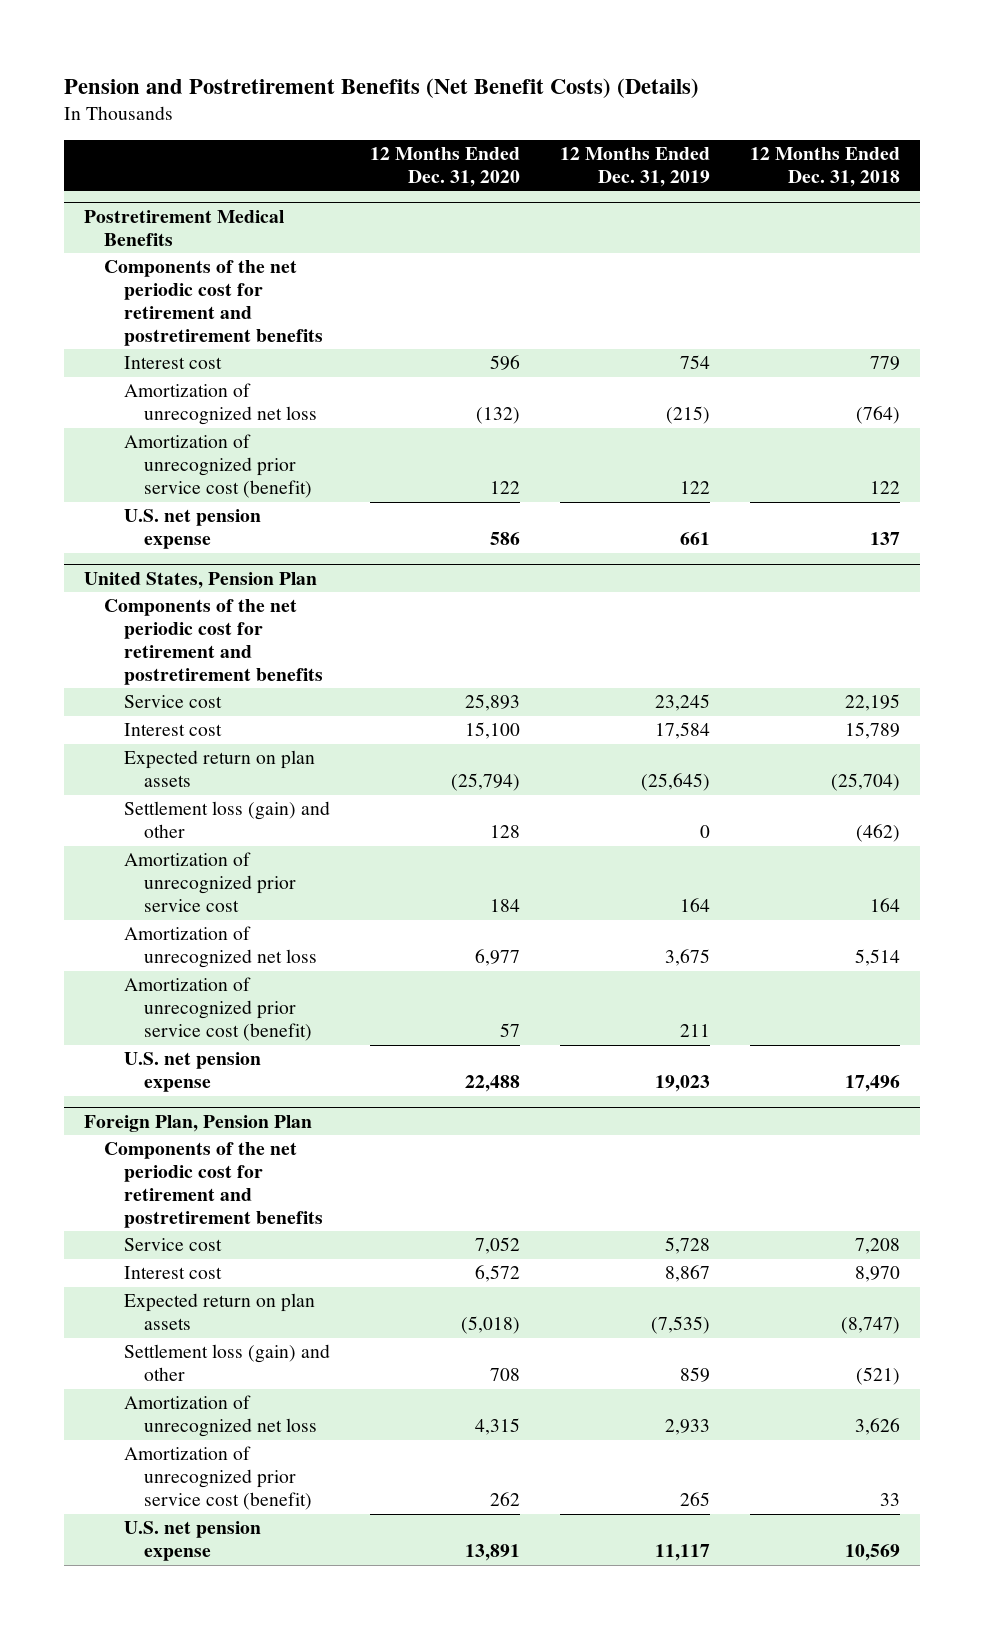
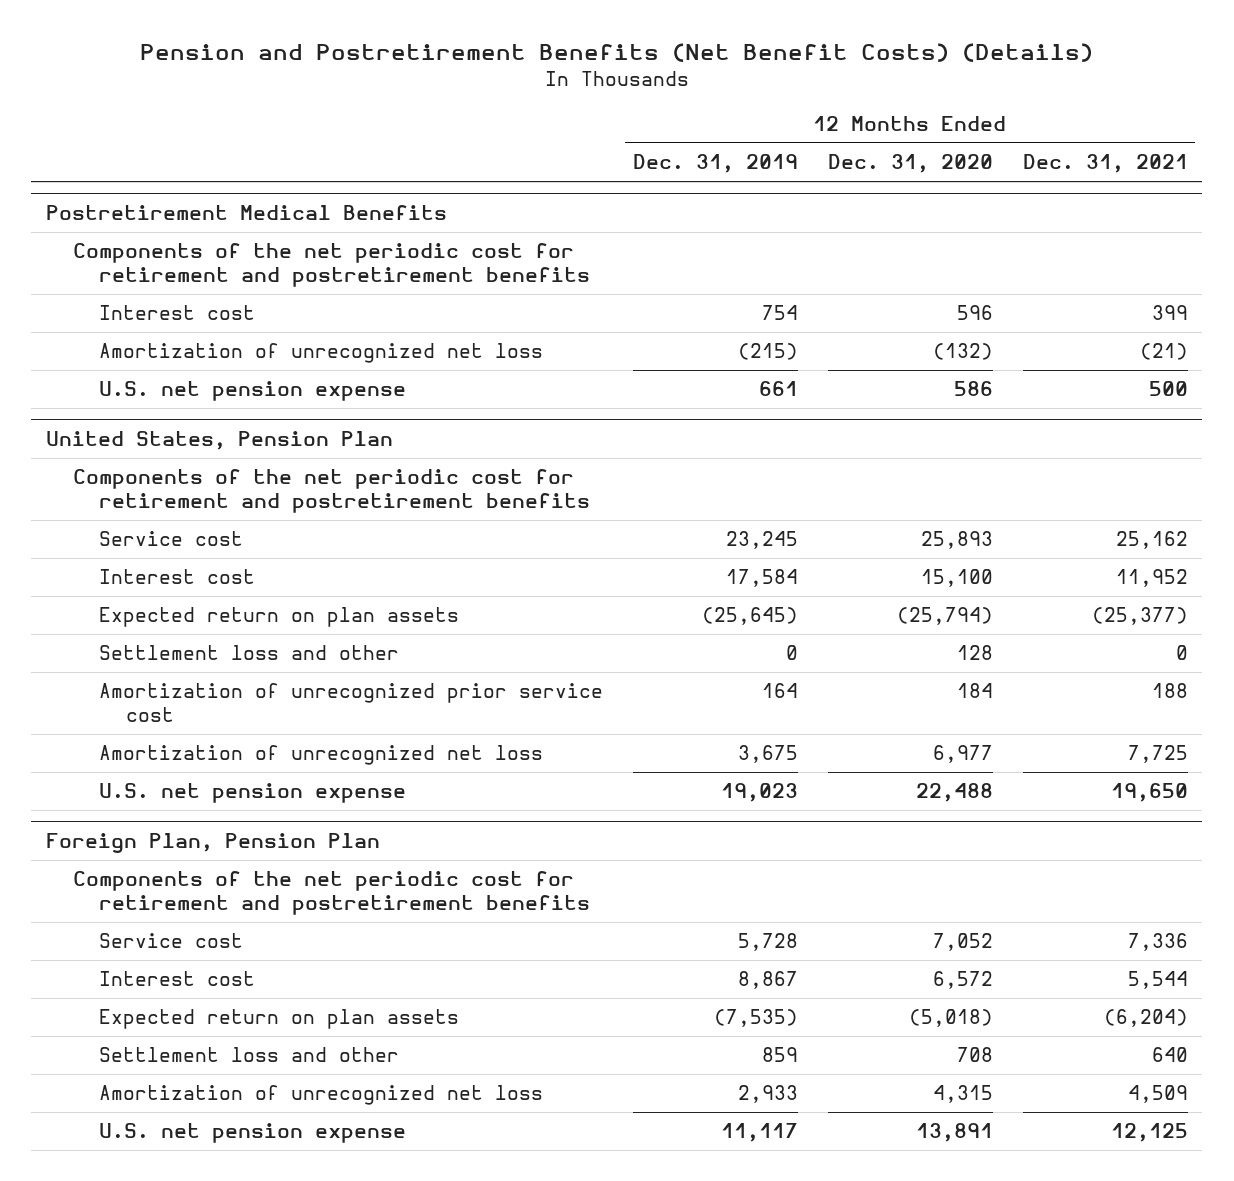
[749,147,900,188] 12 Months Ended Dec. 31, 2018 -> none
none -> [1022,154,1188,174] Dec. 31, 2021
[123,434,312,499] Amortization of unrecognized prior service cost (benefit) -> none
[123,801,330,839] Settlement loss (gain) and other -> [99,645,400,661] Settlement loss and other
[123,977,312,1042] Amortization of unrecognized prior service cost (benefit) -> none
[123,1344,330,1382] Settlement loss (gain) and other -> [99,1047,400,1063] Settlement loss and other
[123,1446,312,1511] Amortization of unrecognized prior service cost (benefit) -> none

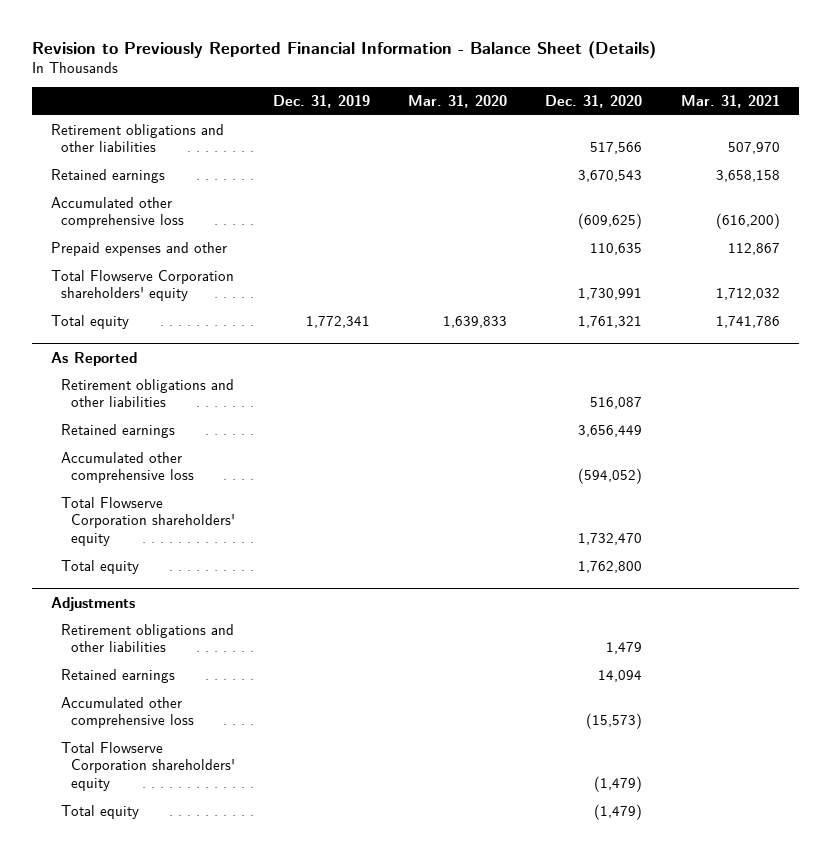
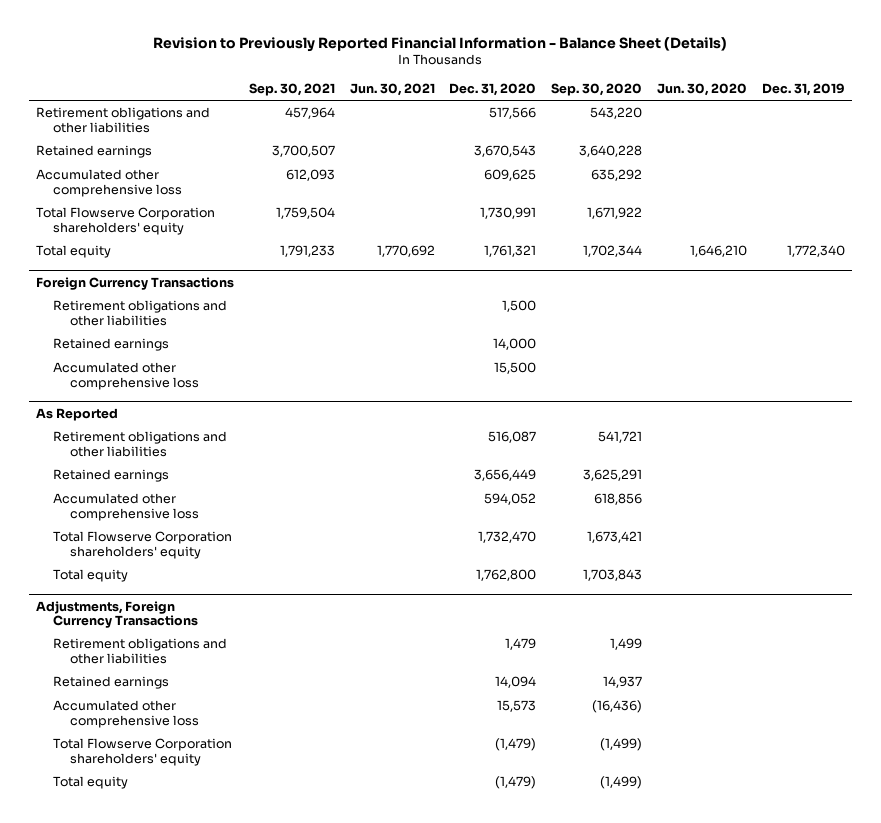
[408,95,508,109] Mar. 31, 2020 -> none
[680,95,780,109] Mar. 31, 2021 -> none
none -> [248,82,335,96] Sep. 30, 2021
none -> [349,82,435,96] Jun. 30, 2021
none -> [551,82,643,96] Sep. 30, 2020
none -> [656,82,747,96] Jun. 30, 2020
[50,241,227,256] Prepaid expenses and other -> none
[578,213,643,230] (609,625) -> [484,169,537,182] 609,625
[306,315,371,328] 1,772,341 -> [786,245,845,258] 1,772,340
none -> [35,276,234,290] Foreign Currency Transactions
none -> [52,300,227,326] Retirement obligations and other liabilities
none -> [52,338,169,352] Retained earnings
none -> [52,362,199,390] Accumulated other comprehensive loss
[578,468,643,485] (594,052) -> [484,493,537,506] 594,052
[50,596,135,611] Adjustments -> none
none -> [35,600,198,629] Adjustments, Foreign Currency Transactions
[586,713,643,730] (15,573) -> [497,700,537,713] 15,573

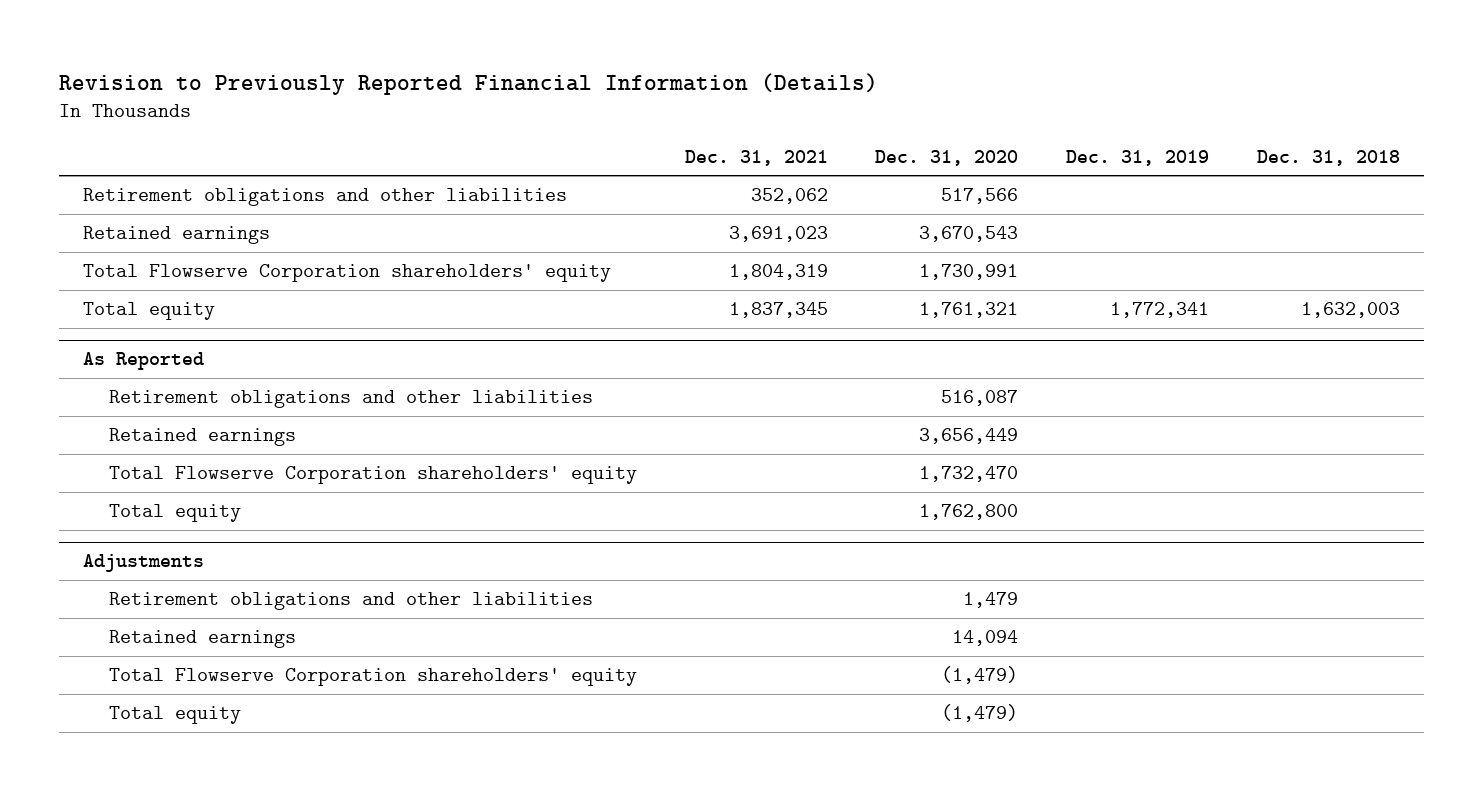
[153,36,728,52] Revision to Previously Reported Financial Information - Balance Sheet (Details) -> [58,73,878,96] Revision to Previously Reported Financial Information (Details)
[248,82,335,96] Sep. 30, 2021 -> none
[349,82,435,96] Jun. 30, 2021 -> none
[551,82,643,96] Sep. 30, 2020 -> none
[656,82,747,96] Jun. 30, 2020 -> none
none -> [684,149,828,166] Dec. 31, 2021
none -> [1257,149,1401,166] Dec. 31, 2018
[35,169,182,197] Accumulated other comprehensive loss -> none
[35,276,234,290] Foreign Currency Transactions -> none
[52,300,227,326] Retirement obligations and other liabilities -> none
[52,338,169,352] Retained earnings -> none
[52,362,199,390] Accumulated other comprehensive loss -> none
[786,245,845,258] 1,772,340 -> [1110,301,1210,318] 1,772,341
[52,493,199,521] Accumulated other comprehensive loss -> none
[35,600,198,629] Adjustments, Foreign Currency Transactions -> none
none -> [82,554,204,573] Adjustments
[52,700,199,728] Accumulated other comprehensive loss -> none

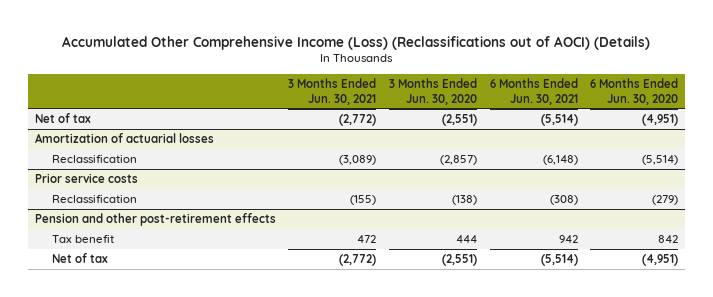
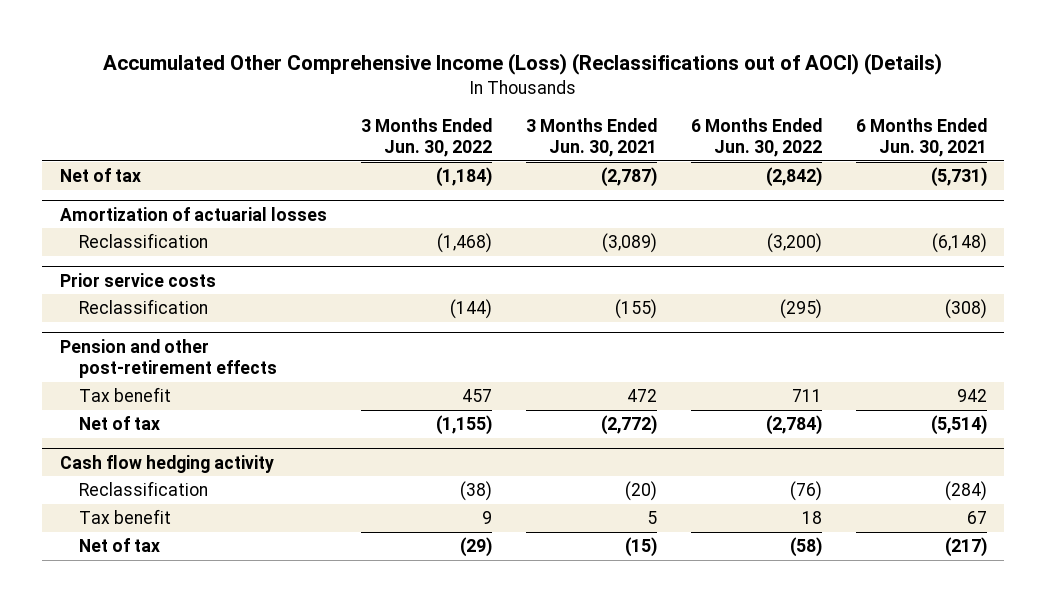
[388,78,477,105] 3 Months Ended Jun. 30, 2020 -> none
[590,78,679,105] 6 Months Ended Jun. 30, 2020 -> none
none -> [360,117,492,157] 3 Months Ended Jun. 30, 2022
none -> [691,117,823,157] 6 Months Ended Jun. 30, 2022
[339,113,377,126] (2,772) -> [600,167,657,188] (2,787)
[540,113,578,126] (5,514) -> [931,167,988,188] (5,731)
none -> [59,454,274,473] Cash flow hedging activity
none -> [78,481,208,497] Reclassification
none -> [78,509,171,525] Tax benefit
none -> [78,538,160,553] Net of tax

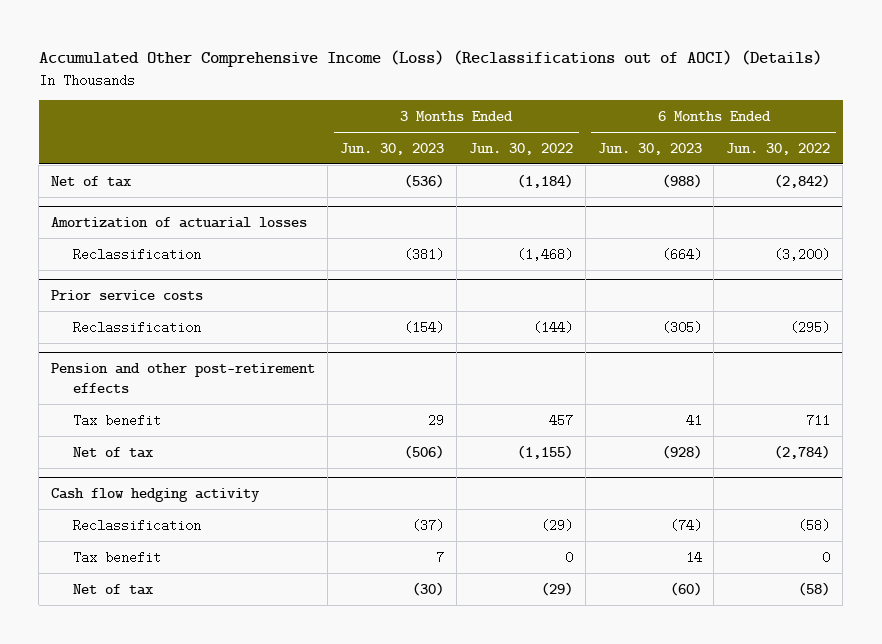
[525,117,657,157] 3 Months Ended Jun. 30, 2021 -> none
[856,117,988,157] 6 Months Ended Jun. 30, 2021 -> none
none -> [340,142,445,155] Jun. 30, 2023
none -> [597,142,702,155] Jun. 30, 2023
[459,481,492,502] (38) -> [540,518,573,532] (29)
[790,481,823,502] (76) -> [798,518,831,532] (58)
[481,511,492,525] 9 -> [564,550,573,564] 0
[802,511,823,525] 18 -> [822,550,831,564] 0

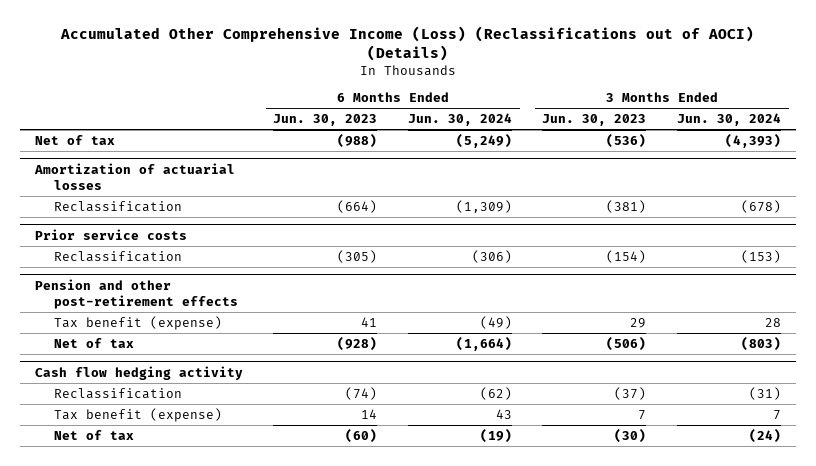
[468,142,573,155] Jun. 30, 2022 -> none
[726,142,831,155] Jun. 30, 2022 -> none
none -> [407,113,512,127] Jun. 30, 2024
none -> [676,113,781,127] Jun. 30, 2024
[72,413,161,427] Tax benefit -> [54,315,223,330] Tax benefit (expense)
[72,550,161,564] Tax benefit -> [54,407,223,422] Tax benefit (expense)

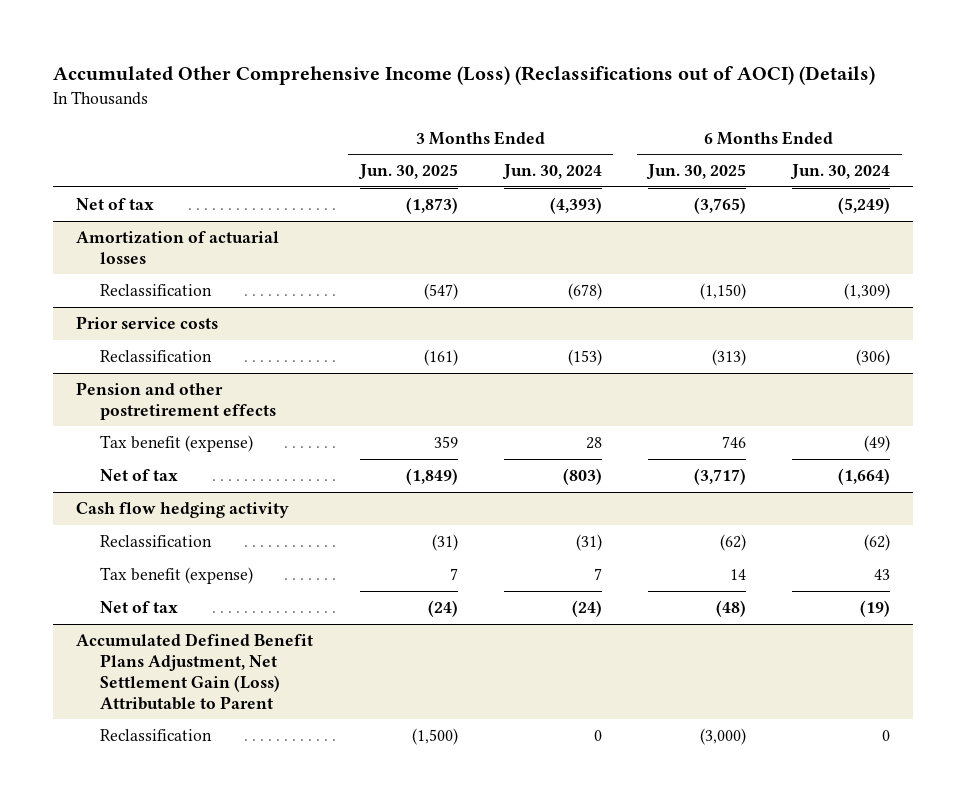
[273,114,378,127] Jun. 30, 2023 -> none
[542,114,647,127] Jun. 30, 2023 -> none
none -> [357,164,458,181] Jun. 30, 2025
none -> [646,164,747,181] Jun. 30, 2025
[34,278,239,309] Pension and other post-retirement effects -> [76,381,277,420] Pension and other postretirement effects
none -> [76,632,314,710] Accumulated Defined Benefit Plans Adjustment, Net Settlement Gain (Loss) Attributable to Parent
none -> [100,728,213,741] Reclassification

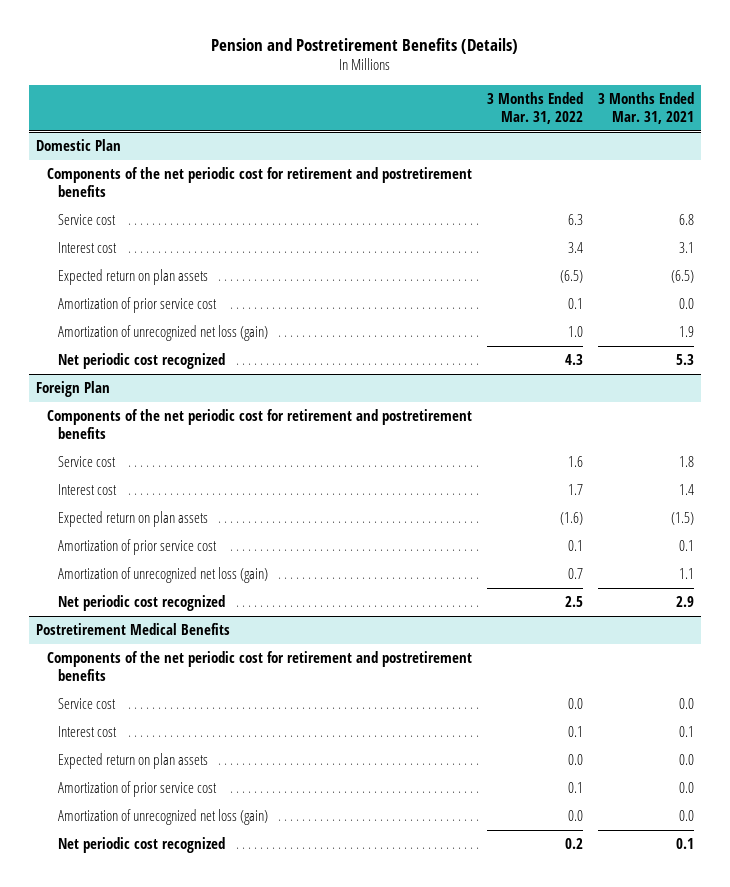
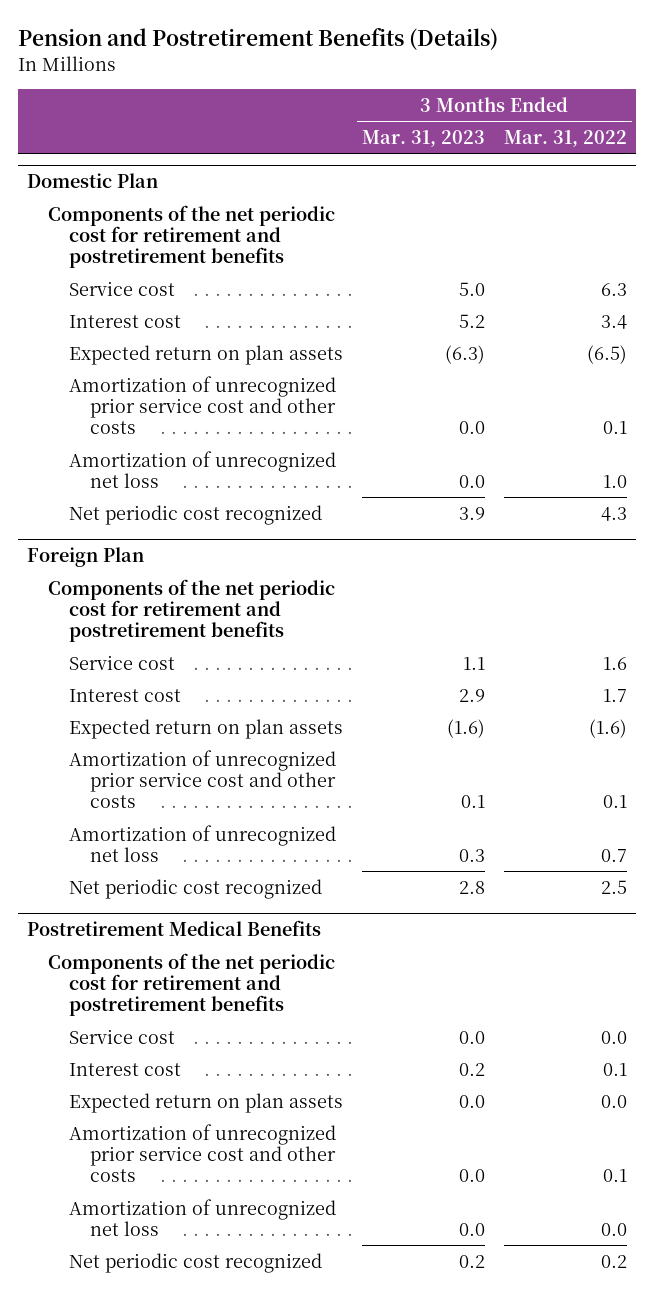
[597,91,694,124] 3 Months Ended Mar. 31, 2021 -> none
none -> [362,130,486,148] Mar. 31, 2023
[57,297,217,314] Amortization of prior service cost -> [69,375,337,435] Amortization of unrecognized prior service cost and other costs
[57,325,268,342] Amortization of unrecognized net loss (gain) -> [69,450,337,489] Amortization of unrecognized net loss
[57,539,217,556] Amortization of prior service cost -> [69,749,337,809] Amortization of unrecognized prior service cost and other costs
[57,567,268,584] Amortization of unrecognized net loss (gain) -> [69,824,337,863] Amortization of unrecognized net loss
[57,781,217,798] Amortization of prior service cost -> [69,1123,337,1183] Amortization of unrecognized prior service cost and other costs
[57,809,268,826] Amortization of unrecognized net loss (gain) -> [69,1198,337,1237] Amortization of unrecognized net loss

